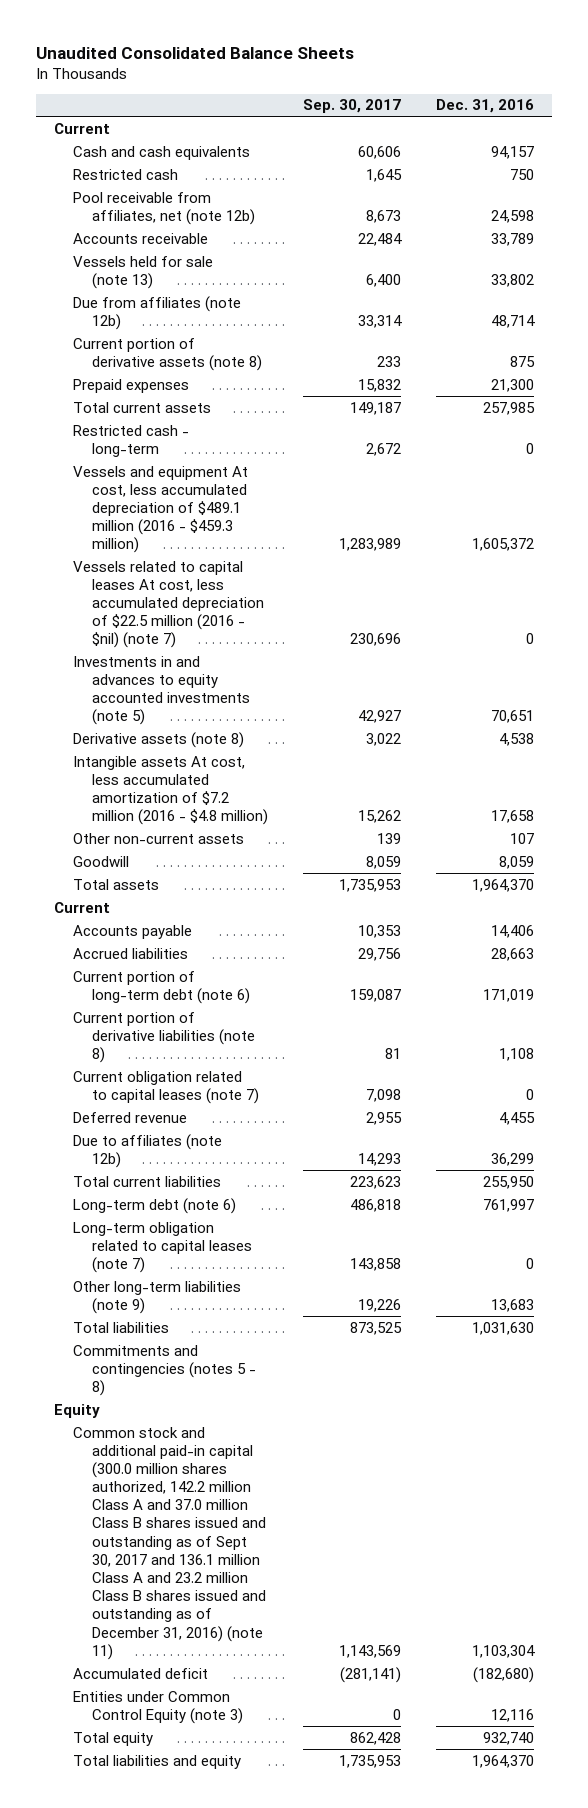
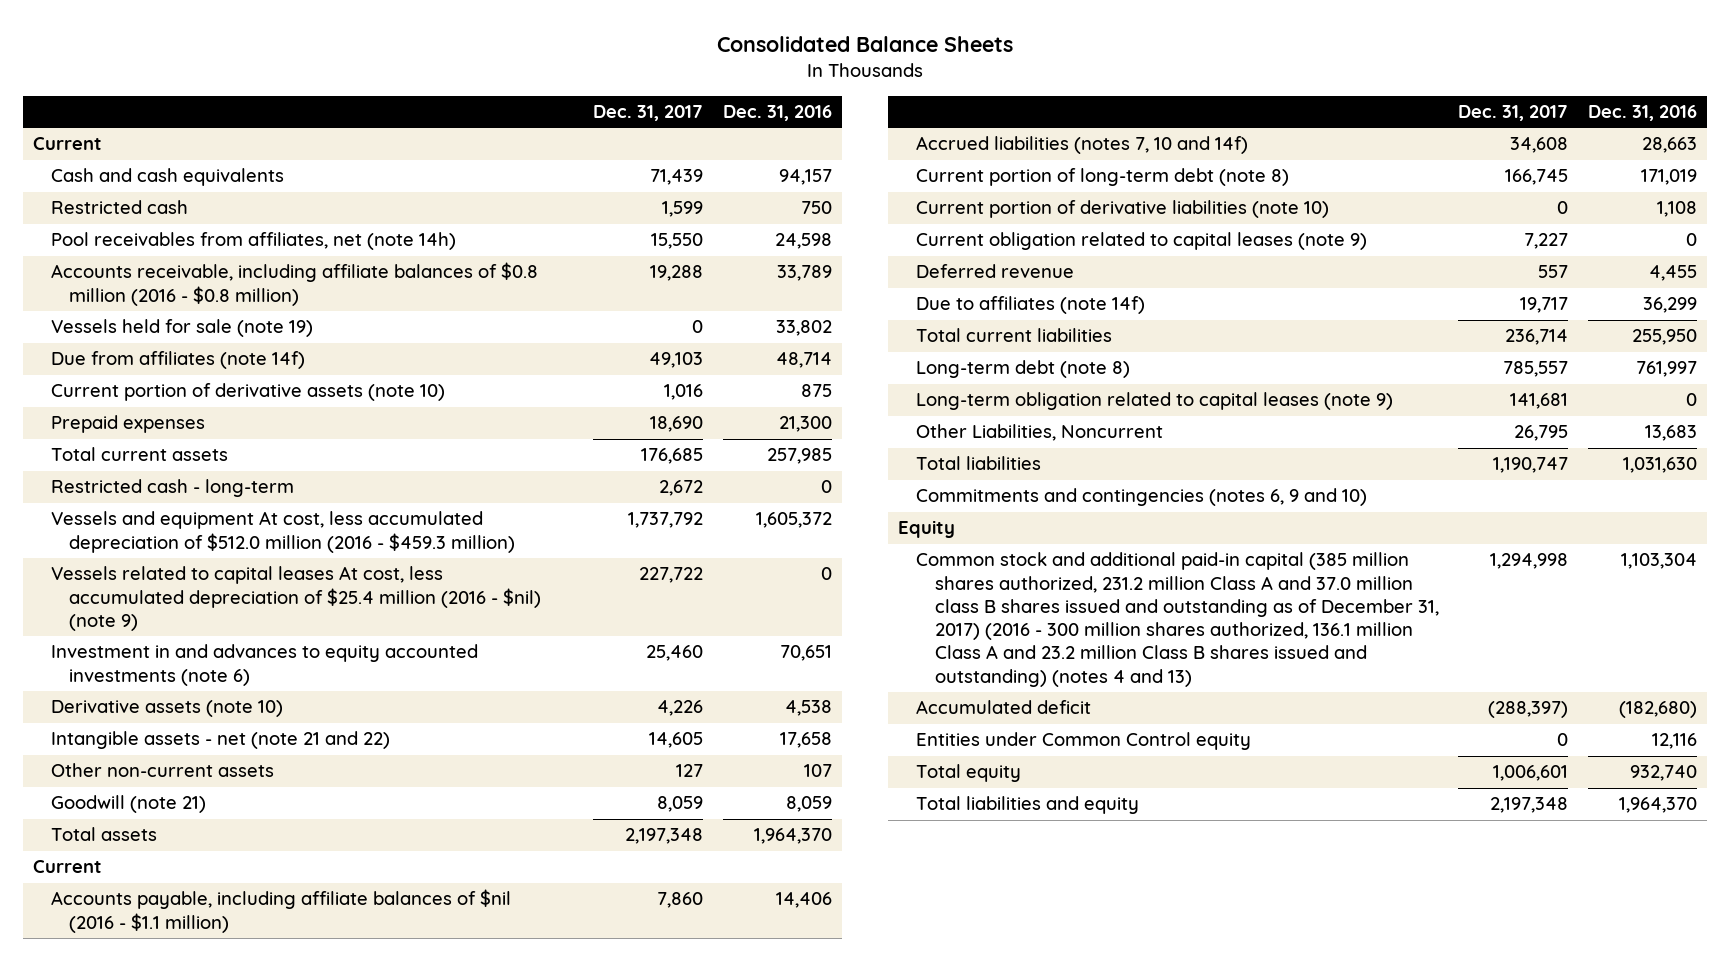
[35,46,354,59] Unaudited Consolidated Balance Sheets -> [717,36,1014,53] Consolidated Balance Sheets
[303,99,402,114] Sep. 30, 2017 -> none
none -> [593,105,704,122] Dec. 31, 2017
[72,191,255,225] Pool receivable from affiliates, net (note 12b) -> [51,232,457,251] Pool receivables from affiliates, net (note 14h)
[72,232,208,244] Accounts receivable -> [51,262,539,306] Accounts receivable, including affiliate balances of $0.8 million (2016 - $0.8 million)
[72,255,213,289] Vessels held for sale (note 13) -> [51,319,314,338] Vessels held for sale (note 19)
[72,295,241,330] Due from affiliates (note 12b) -> [51,351,306,370] Due from affiliates (note 14f)
[72,337,262,371] Current portion of derivative assets (note 8) -> [51,383,446,402] Current portion of derivative assets (note 10)
[72,465,248,554] Vessels and equipment At cost, less accumulated depreciation of $489.1 million (2016 - $459.3 million) -> [51,511,516,553] Vessels and equipment At cost, less accumulated depreciation of $512.0 million (2016 - $459.3 million)
[72,560,264,649] Vessels related to capital leases At cost, less accumulated depreciation of $22.5 million (2016 - $nil) (note 7) -> [51,566,542,631] Vessels related to capital leases At cost, less accumulated depreciation of $25.4 million (2016 - $nil) (note 9)
[72,655,250,726] Investments in and advances to equity accounted investments (note 5) -> [51,644,479,686] Investment in and advances to equity accounted investments (note 6)
[72,731,244,748] Derivative assets (note 8) -> [51,700,284,718] Derivative assets (note 10)
[72,755,268,826] Intangible assets At cost, less accumulated amortization of $7.2 million (2016 - $4.8 million) -> [51,731,391,750] Intangible assets - net (note 21 and 22)
[72,855,129,867] Goodwill -> [51,795,207,814] Goodwill (note 21)
[72,924,192,939] Accounts payable -> [51,889,512,933] Accounts payable, including affiliate balances of $nil (2016 - $1.1 million)
[72,947,188,959] Accrued liabilities -> [916,136,1249,155] Accrued liabilities (notes 7, 10 and 14f)
[72,970,250,1004] Current portion of long-term debt (note 6) -> [916,168,1290,187] Current portion of long-term debt (note 8)
[72,1011,255,1063] Current portion of derivative liabilities (note 8) -> [916,200,1330,219] Current portion of derivative liabilities (note 10)
[72,1070,259,1104] Current obligation related to capital leases (note 7) -> [916,232,1368,251] Current obligation related to capital leases (note 9)
[72,1133,222,1168] Due to affiliates (note 12b) -> [916,296,1146,315] Due to affiliates (note 14f)
[72,1197,236,1214] Long-term debt (note 6) -> [916,360,1131,379] Long-term debt (note 8)
[72,1221,252,1273] Long-term obligation related to capital leases (note 7) -> [916,392,1394,411] Long-term obligation related to capital leases (note 9)
[72,1280,241,1314] Other long-term liabilities (note 9) -> [916,424,1164,442] Other Liabilities, Noncurrent
[72,1344,256,1396] Commitments and contingencies (notes 5 - 8) -> [916,488,1368,507] Commitments and contingencies (notes 6, 9 and 10)
[72,1426,266,1660] Common stock and additional paid-in capital (300.0 million shares authorized, 142.2 million Class A and 37.0 million Class B shares issued and outstanding as of Sept 30, 2017 and 136.1 million Class A and 23.2 million Class B shares issued and outstanding as of December 31, 2016) (note 11) -> [916,552,1439,687] Common stock and additional paid-in capital (385 million shares authorized, 231.2 million Class A and 37.0 million class B shares issued and outstanding as of December 31, 2017) (2016 - 300 million shares authorized, 136.1 million Class A and 23.2 million Class B shares issued and outstanding) (notes 4 and 13)
[72,1690,243,1724] Entities under Common Control Equity (note 3) -> [916,732,1252,751] Entities under Common Control equity

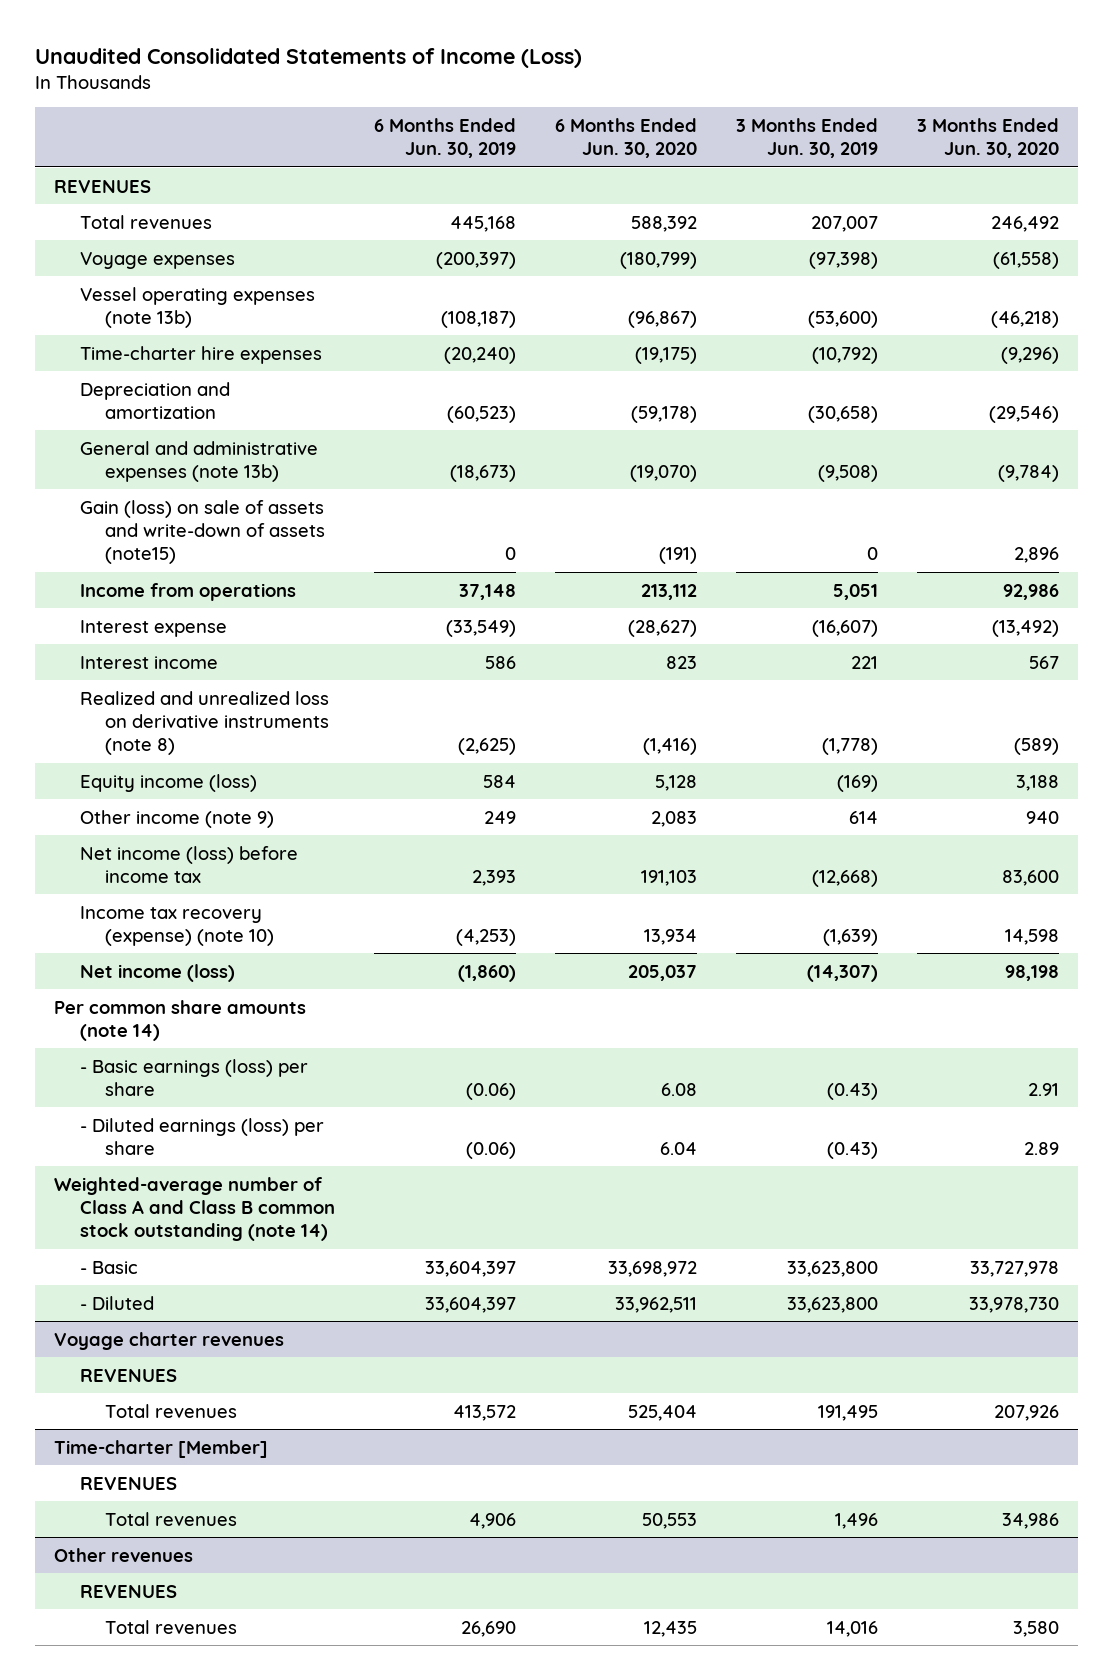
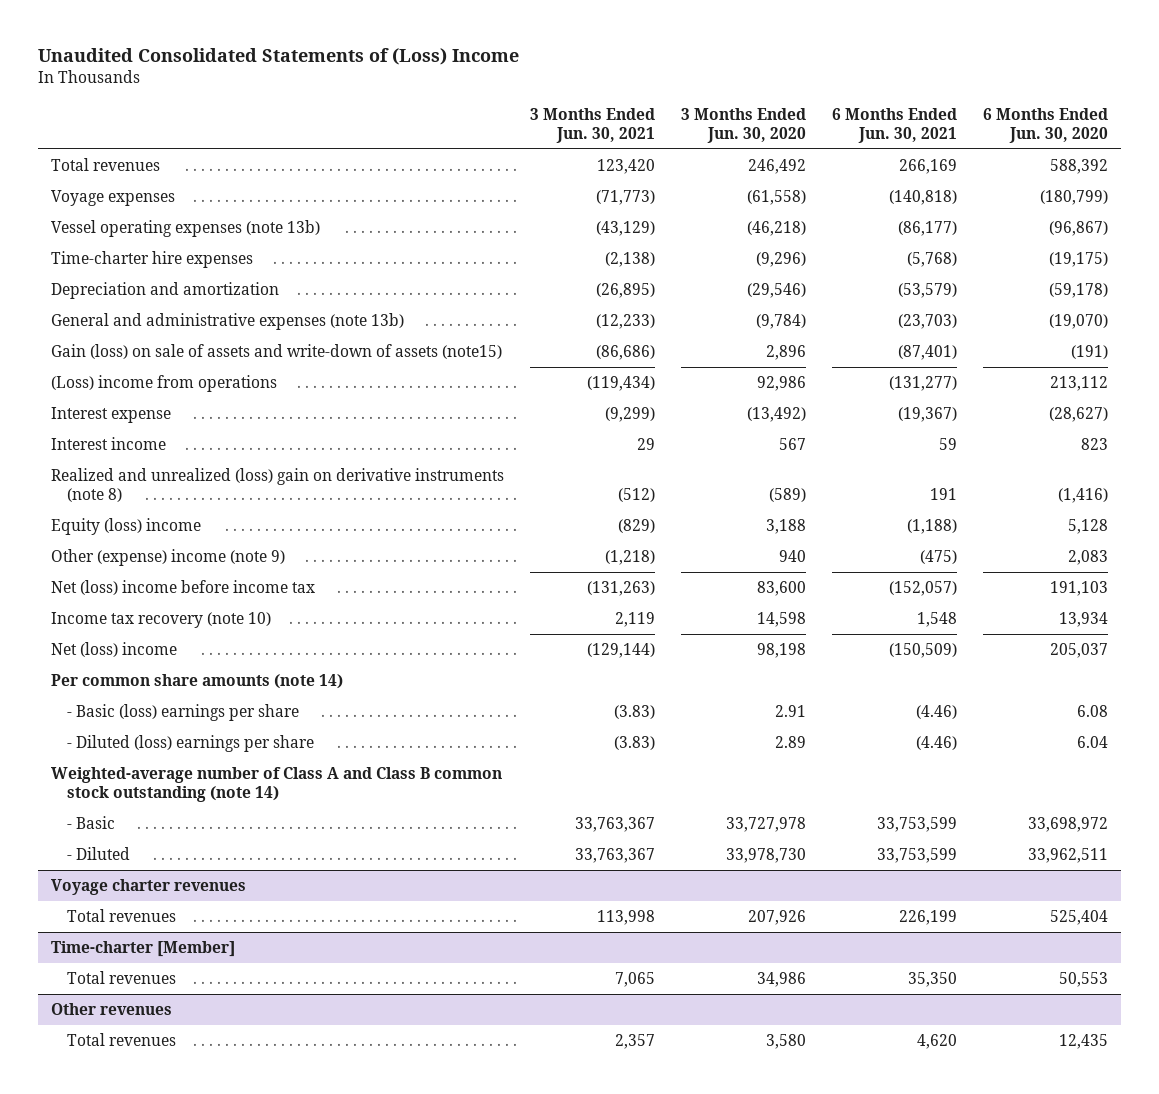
[34,47,582,68] Unaudited Consolidated Statements of Income (Loss) -> [38,48,520,66] Unaudited Consolidated Statements of (Loss) Income
[373,117,516,159] 6 Months Ended Jun. 30, 2019 -> none
[735,117,878,159] 3 Months Ended Jun. 30, 2019 -> none
none -> [530,108,656,143] 3 Months Ended Jun. 30, 2021
none -> [832,108,958,143] 6 Months Ended Jun. 30, 2021
[54,179,152,193] REVENUES -> none
[79,582,296,601] Income from operations -> [51,375,278,393] (Loss) income from operations
[79,690,330,756] Realized and unrealized loss on derivative instruments (note 8) -> [51,468,505,502] Realized and unrealized (loss) gain on derivative instruments (note 8)
[79,773,257,792] Equity income (loss) -> [51,518,202,536] Equity (loss) income
[79,809,274,828] Other income (note 9) -> [51,549,286,567] Other (expense) income (note 9)
[79,845,298,883] Net income (loss) before income tax -> [51,580,316,596] Net (loss) income before income tax
[79,905,275,946] Income tax recovery (expense) (note 10) -> [51,612,272,629] Income tax recovery (note 10)
[79,963,235,982] Net income (loss) -> [51,642,178,658] Net (loss) income
[79,1058,308,1096] - Basic earnings (loss) per share -> [66,704,299,722] - Basic (loss) earnings per share
[79,1117,324,1155] - Diluted earnings (loss) per share -> [66,735,314,753] - Diluted (loss) earnings per share
[79,1368,177,1382] REVENUES -> none
[79,1476,177,1490] REVENUES -> none
[79,1584,177,1598] REVENUES -> none

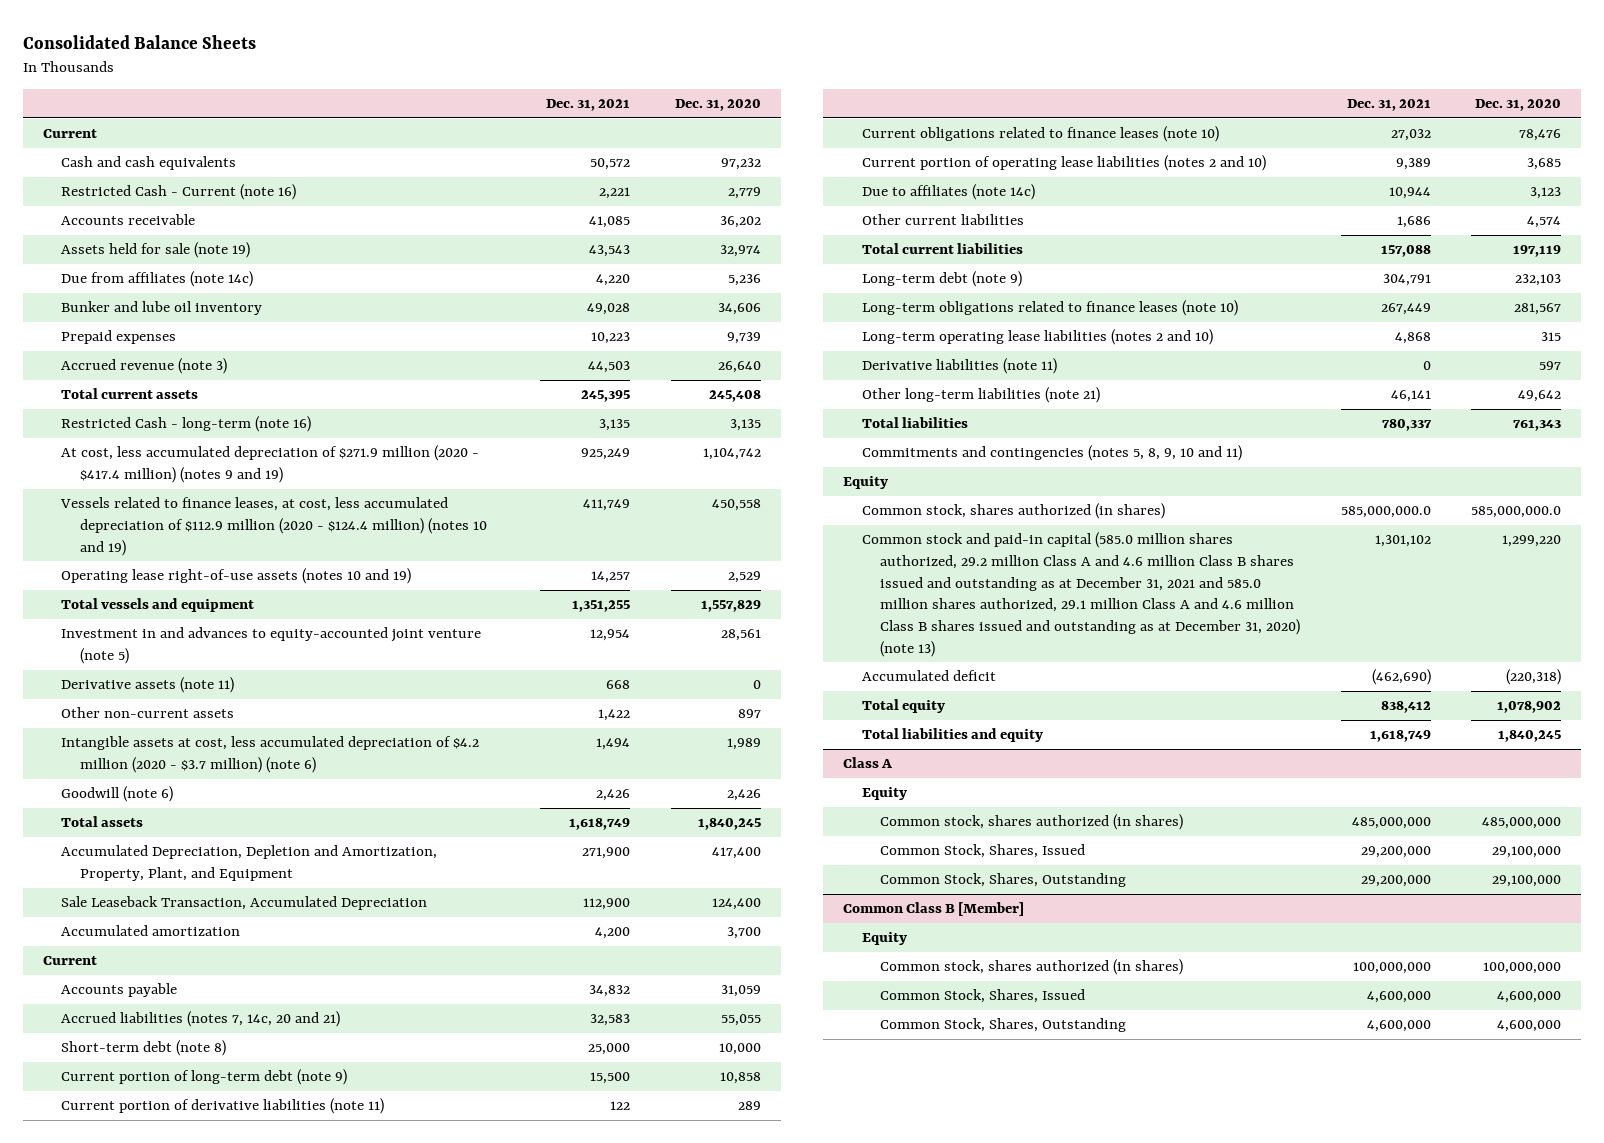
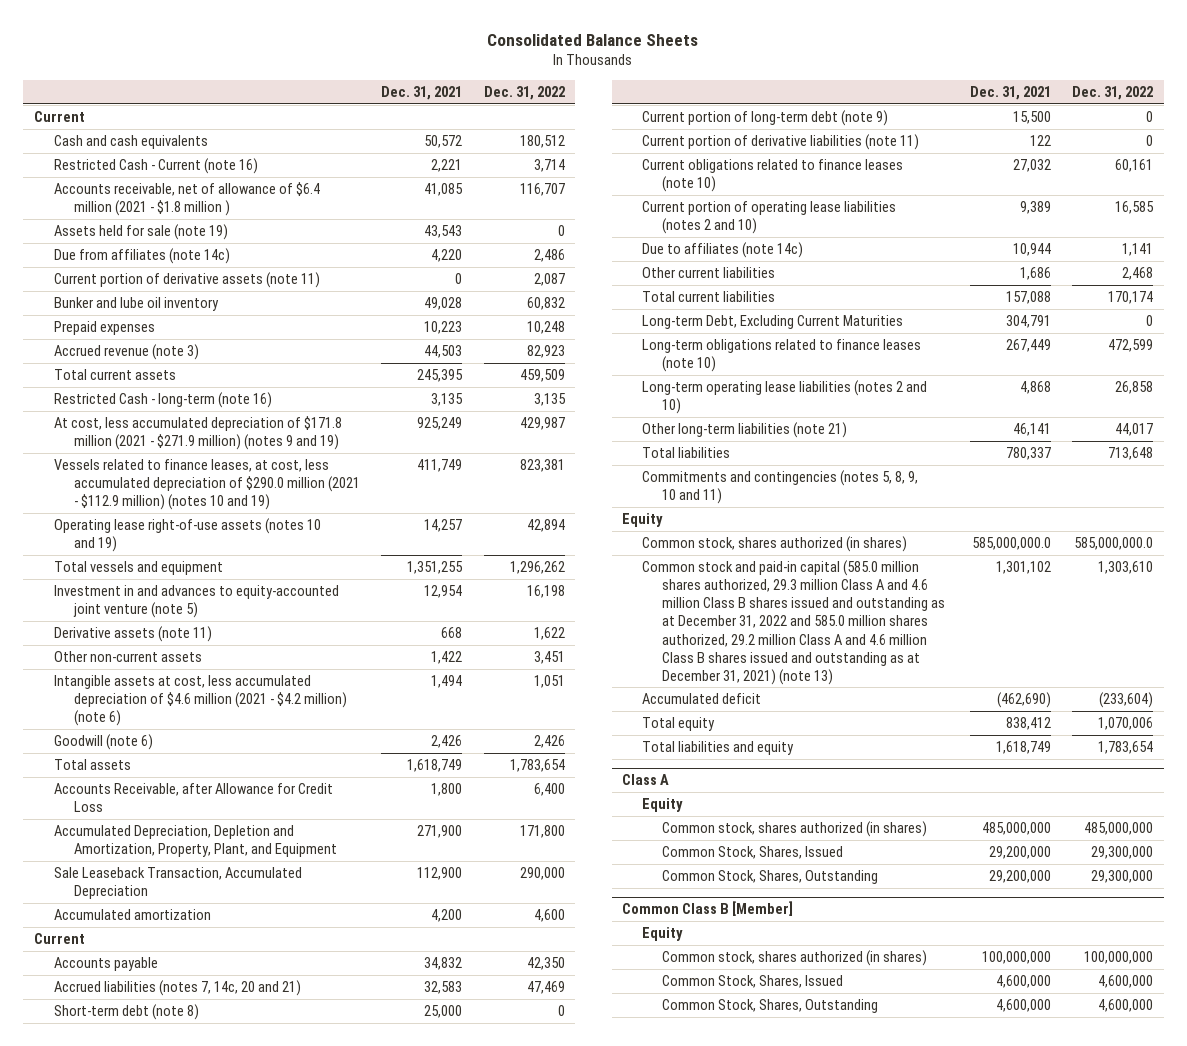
[674,98,761,111] Dec. 31, 2020 -> none
none -> [483,85,565,100] Dec. 31, 2022
[61,214,196,226] Accounts receivable -> [53,181,320,217] Accounts receivable, net of allowance of $6.4 million (2021 - $1.8 million )
none -> [53,271,320,288] Current portion of derivative assets (note 11)
[61,445,480,484] At cost, less accumulated depreciation of $271.9 million (2020 - $417.4 million) (notes 9 and 19) -> [53,415,342,451] At cost, less accumulated depreciation of $171.8 million (2021 - $271.9 million) (notes 9 and 19)
[60,497,487,556] Vessels related to finance leases, at cost, less accumulated depreciation of $112.9 million (2020 - $124.4 million) (notes 10 and 19) -> [53,458,360,511] Vessels related to finance leases, at cost, less accumulated depreciation of $290.0 million (2021 - $112.9 million) (notes 10 and 19)
[61,736,480,774] Intangible assets at cost, less accumulated depreciation of $4.2 million (2020 - $3.7 million) (note 6) -> [53,674,347,727] Intangible assets at cost, less accumulated depreciation of $4.6 million (2021 - $4.2 million) (note 6)
none -> [53,782,333,813] Accounts Receivable, after Allowance for Credit Loss
[861,271,1022,288] Long-term debt (note 9) -> [642,314,904,329] Long-term Debt, Excluding Current Maturities
[861,358,1057,375] Derivative liabilities (note 11) -> none
[861,532,1301,657] Common stock and paid-in capital (585.0 million shares authorized, 29.2 million Class A and 4.6 million Class B shares issued and outstanding as at December 31, 2021 and 585.0 million shares authorized, 29.1 million Class A and 4.6 million Class B shares issued and outstanding as at December 31, 2020) (note 13) -> [642,559,946,685] Common stock and paid-in capital (585.0 million shares authorized, 29.3 million Class A and 4.6 million Class B shares issued and outstanding as at December 31, 2022 and 585.0 million shares authorized, 29.2 million Class A and 4.6 million Class B shares issued and outstanding as at December 31, 2021) (note 13)

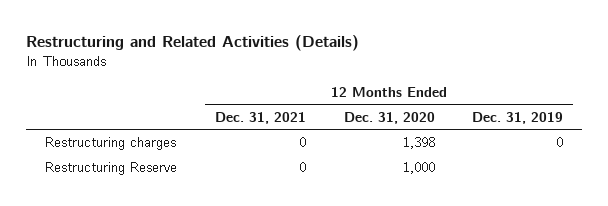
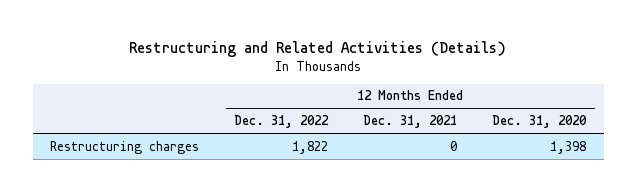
[472,111,564,124] Dec. 31, 2019 -> none
none -> [234,115,330,129] Dec. 31, 2022
[44,162,177,176] Restructuring Reserve -> none

